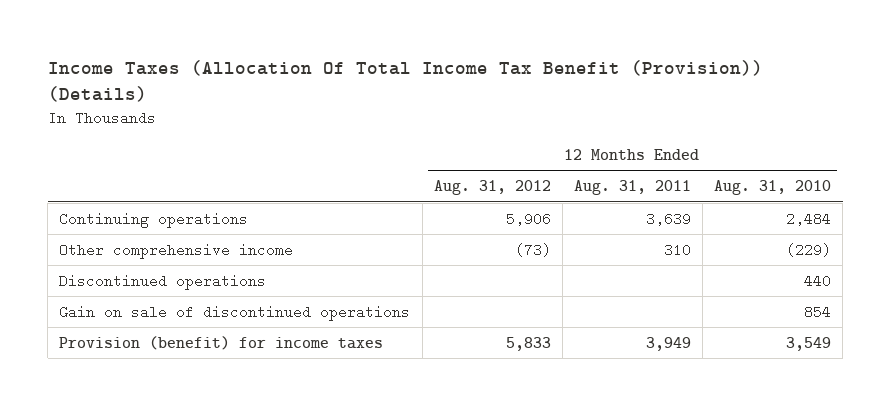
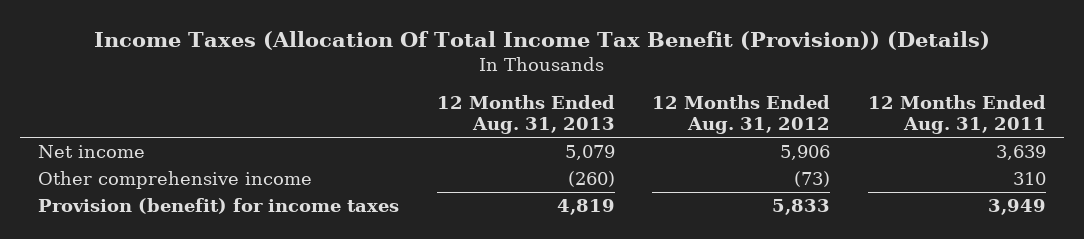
[714,180,832,196] Aug. 31, 2010 -> none
none -> [436,94,615,135] 12 Months Ended Aug. 31, 2013
[59,211,249,228] Continuing operations -> [38,144,146,158] Net income
[59,273,267,290] Discontinued operations -> none
[59,304,411,321] Gain on sale of discontinued operations -> none

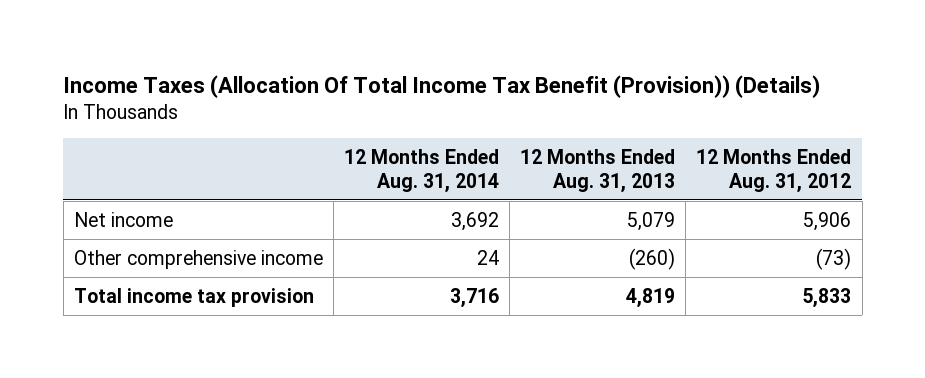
[867,94,1046,135] 12 Months Ended Aug. 31, 2011 -> none
none -> [343,149,499,193] 12 Months Ended Aug. 31, 2014
[38,197,400,214] Provision (benefit) for income taxes -> [73,287,314,307] Total income tax provision

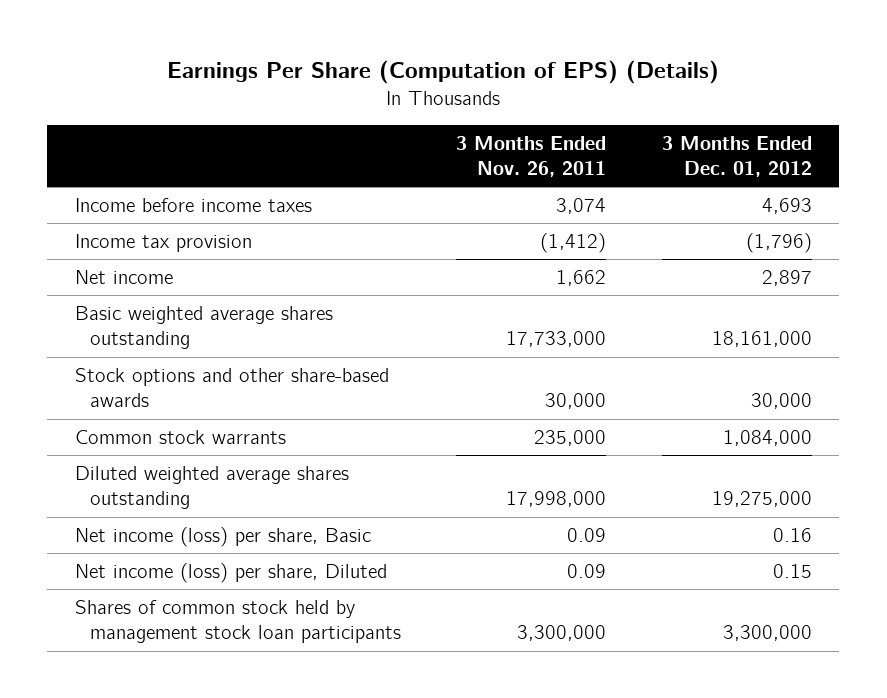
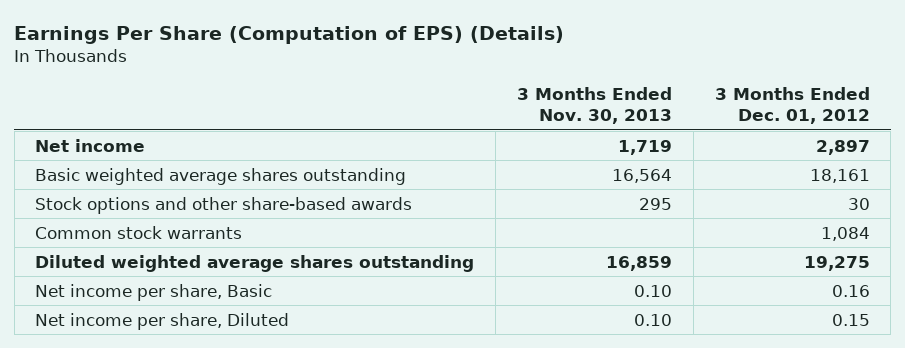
[456,135,607,178] 3 Months Ended Nov. 26, 2011 -> none
none -> [517,86,673,125] 3 Months Ended Nov. 30, 2013
[75,198,313,213] Income before income taxes -> none
[75,234,253,253] Income tax provision -> none
[75,600,402,644] Shares of common stock held by management stock loan participants -> none
[711,331,812,348] 18,161,000 -> [809,168,870,183] 18,161
[750,393,812,410] 30,000 -> [847,197,870,210] 30
[722,430,812,447] 1,084,000 -> [820,226,870,241] 1,084
[711,491,812,508] 19,275,000 -> [803,255,870,271] 19,275
[75,527,372,548] Net income (loss) per share, Basic -> [35,283,273,301] Net income per share, Basic
[75,563,388,584] Net income (loss) per share, Diluted -> [35,312,290,330] Net income per share, Diluted

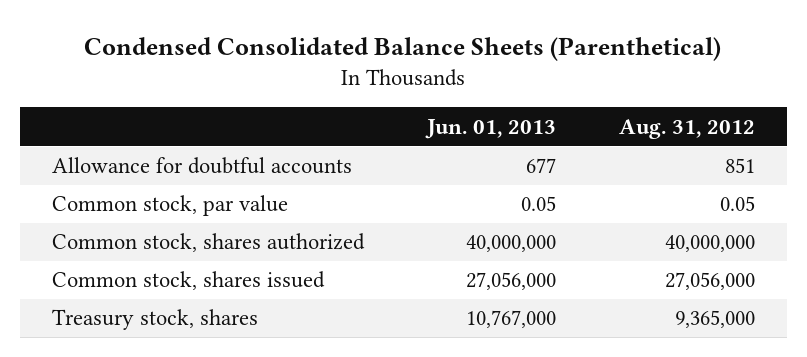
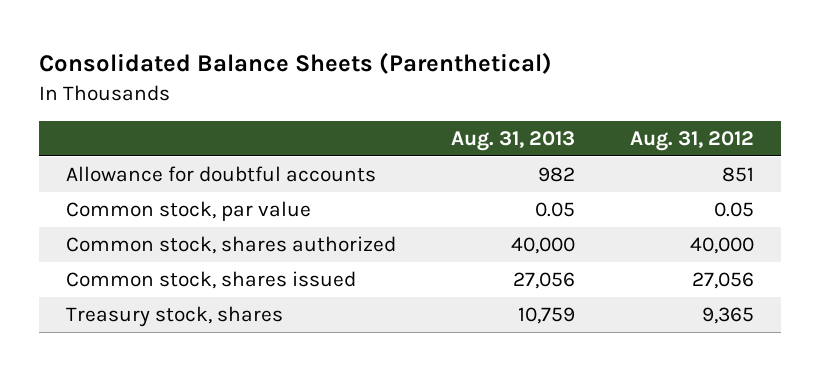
[84,36,722,61] Condensed Consolidated Balance Sheets (Parenthetical) -> [38,52,552,75] Consolidated Balance Sheets (Parenthetical)
[424,118,556,139] Jun. 01, 2013 -> none
none -> [451,130,576,151] Aug. 31, 2013
[665,235,756,253] 40,000,000 -> [689,237,754,255] 40,000
[665,272,756,291] 27,056,000 -> [691,272,754,290] 27,056
[675,310,756,329] 9,365,000 -> [701,307,754,325] 9,365

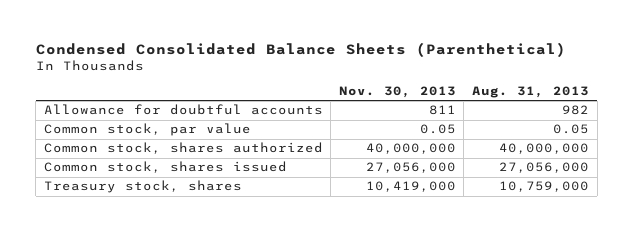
[38,52,552,75] Consolidated Balance Sheets (Parenthetical) -> [35,42,566,58] Condensed Consolidated Balance Sheets (Parenthetical)
[629,130,754,151] Aug. 31, 2012 -> none
none -> [338,86,456,99] Nov. 30, 2013
[511,237,576,255] 40,000 -> [499,143,590,155] 40,000,000
[513,272,576,290] 27,056 -> [499,162,590,174] 27,056,000
[518,307,576,325] 10,759 -> [499,181,590,193] 10,759,000

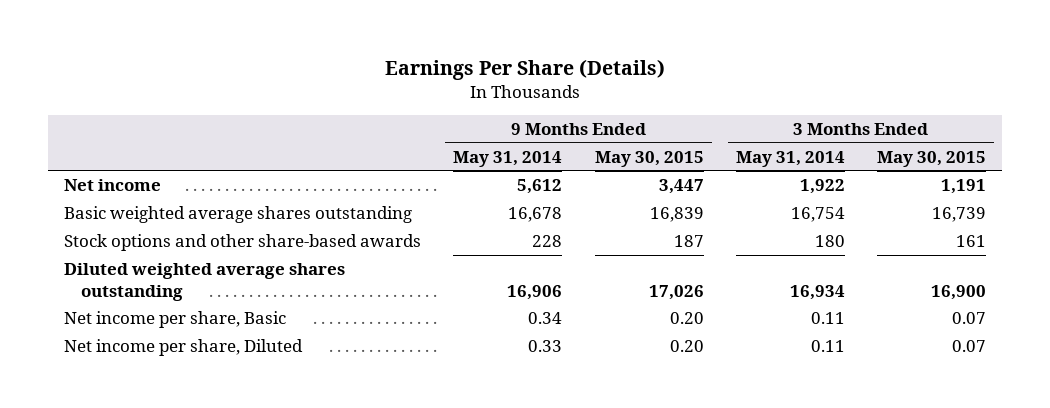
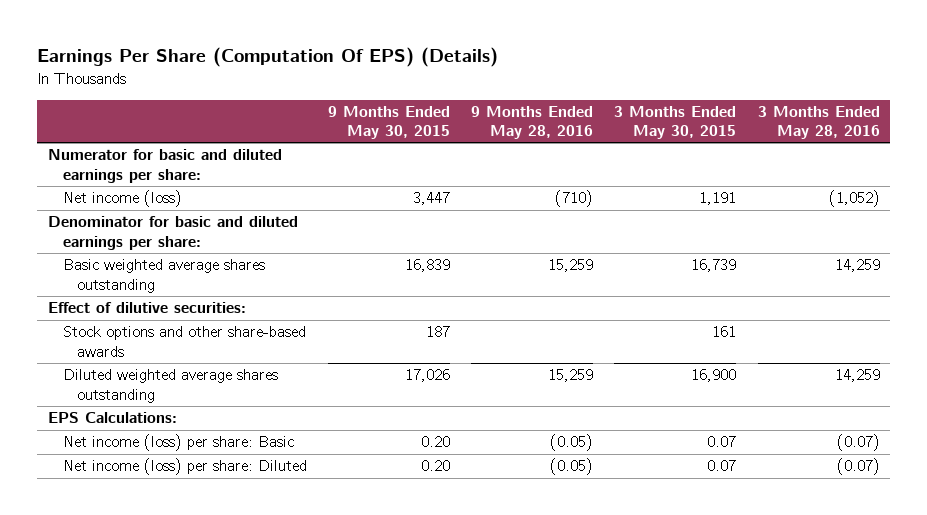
[385,58,666,80] Earnings Per Share (Details) -> [37,47,499,68] Earnings Per Share (Computation Of EPS) (Details)
[453,150,563,167] May 31, 2014 -> none
[735,150,845,167] May 31, 2014 -> none
none -> [471,105,594,140] 9 Months Ended May 28, 2016
none -> [757,105,880,140] 3 Months Ended May 28, 2016
none -> [47,149,282,183] Numerator for basic and diluted earnings per share:
[64,178,162,191] Net income -> [62,190,182,208] Net income (loss)
none -> [47,216,298,250] Denominator for basic and diluted earnings per share:
none -> [47,302,246,314] Effect of dilutive securities:
none -> [47,412,177,424] EPS Calculations:
[64,310,287,328] Net income per share, Basic -> [62,434,294,452] Net income (loss) per share: Basic
[64,338,304,356] Net income per share, Diluted -> [62,458,307,476] Net income (loss) per share: Diluted

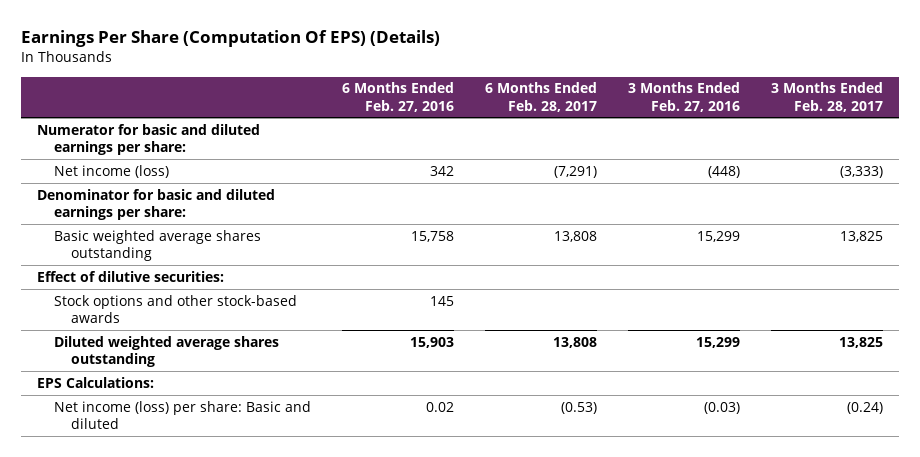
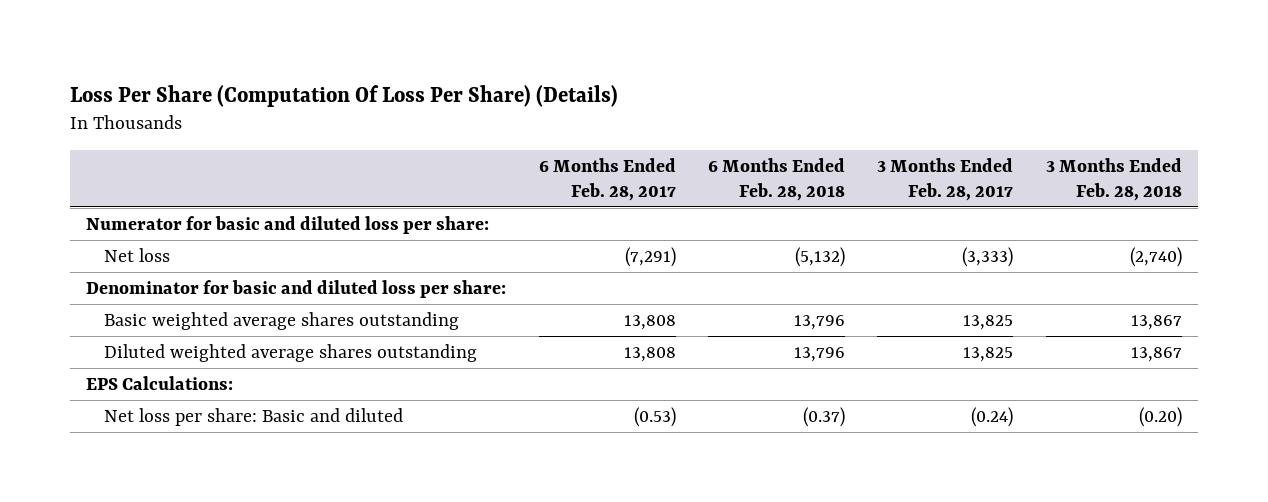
[21,30,441,48] Earnings Per Share (Computation Of EPS) (Details) -> [70,84,619,107] Loss Per Share (Computation Of Loss Per Share) (Details)
[342,82,455,112] 6 Months Ended Feb. 27, 2016 -> none
[628,82,741,112] 3 Months Ended Feb. 27, 2016 -> none
none -> [707,157,845,201] 6 Months Ended Feb. 28, 2018
none -> [1045,157,1182,201] 3 Months Ended Feb. 28, 2018
[36,123,260,155] Numerator for basic and diluted earnings per share: -> [86,215,490,234] Numerator for basic and diluted loss per share:
[54,164,170,178] Net income (loss) -> [103,247,170,262] Net loss
[36,188,275,220] Denominator for basic and diluted earnings per share: -> [86,279,507,298] Denominator for basic and diluted loss per share:
[36,270,224,282] Effect of dilutive securities: -> none
[54,294,298,323] Stock options and other stock-based awards -> none
[54,400,312,429] Net income (loss) per share: Basic and diluted -> [103,407,403,426] Net loss per share: Basic and diluted

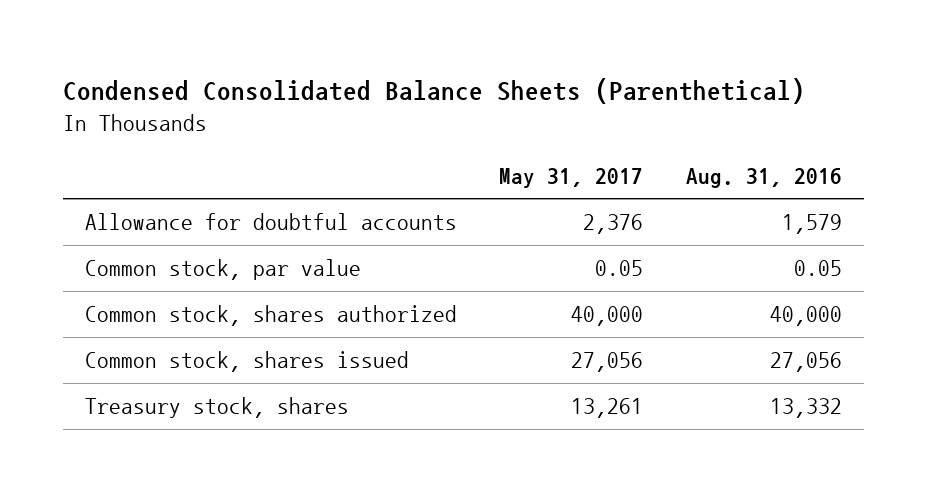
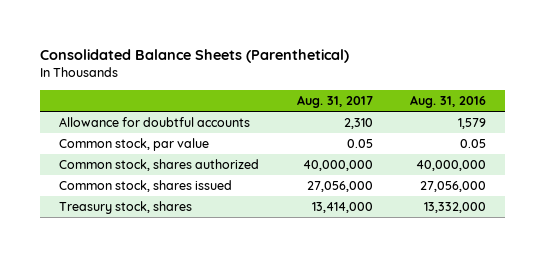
[63,77,806,104] Condensed Consolidated Balance Sheets (Parenthetical) -> [40,49,350,64] Consolidated Balance Sheets (Parenthetical)
[499,167,644,188] May 31, 2017 -> none
none -> [296,94,373,108] Aug. 31, 2017
[770,306,843,327] 40,000 -> [416,160,487,172] 40,000,000
[770,352,843,373] 27,056 -> [420,181,487,193] 27,056,000
[770,398,843,419] 13,332 -> [424,202,487,214] 13,332,000

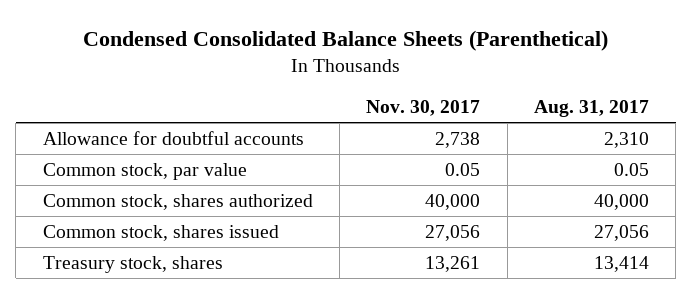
[40,49,350,64] Consolidated Balance Sheets (Parenthetical) -> [82,29,608,51] Condensed Consolidated Balance Sheets (Parenthetical)
[410,94,487,108] Aug. 31, 2016 -> none
none -> [366,100,481,117] Nov. 30, 2017
[302,160,373,172] 40,000,000 -> [594,193,650,210] 40,000
[306,181,373,193] 27,056,000 -> [594,224,650,241] 27,056
[311,202,373,214] 13,414,000 -> [594,255,650,272] 13,414

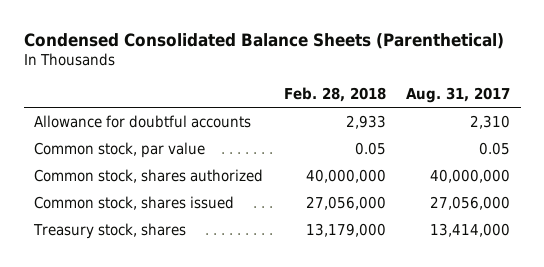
[366,100,481,117] Nov. 30, 2017 -> none
none -> [283,86,386,102] Feb. 28, 2018
[594,193,650,210] 40,000 -> [430,168,511,183] 40,000,000
[594,224,650,241] 27,056 -> [430,195,511,210] 27,056,000
[594,255,650,272] 13,414 -> [430,222,511,237] 13,414,000

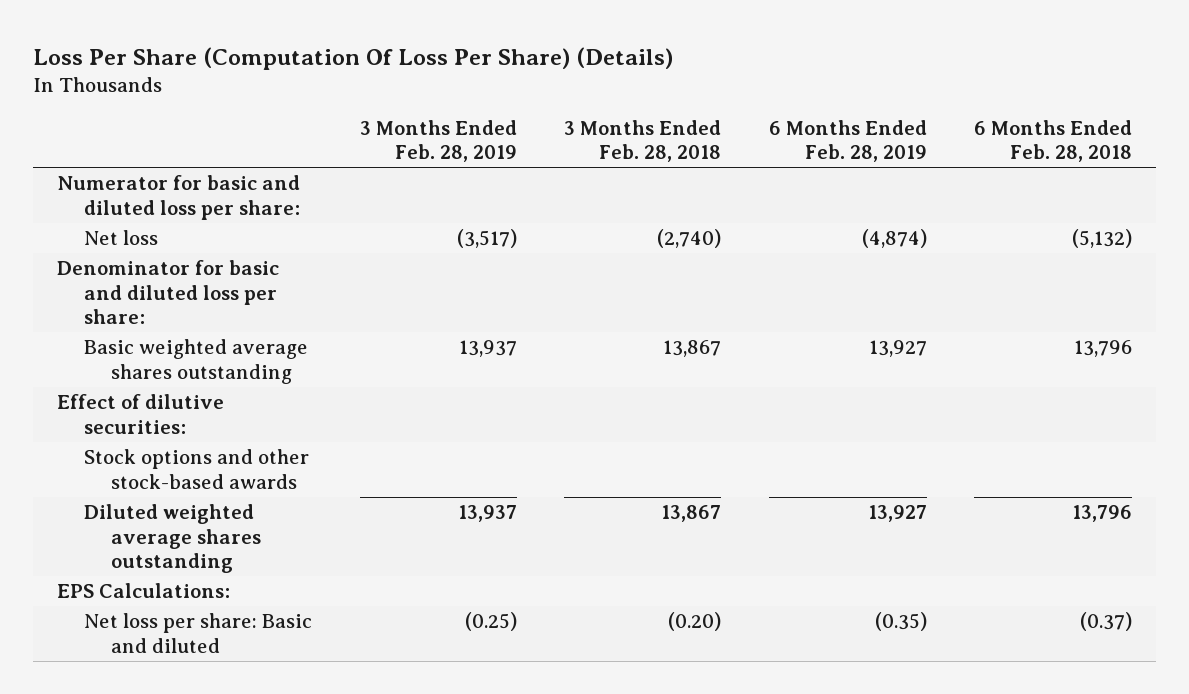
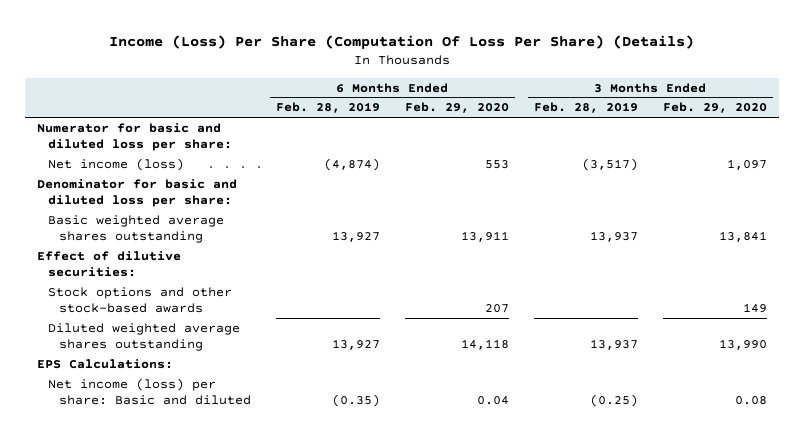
[32,46,673,70] Loss Per Share (Computation Of Loss Per Share) (Details) -> [109,34,695,49] Income (Loss) Per Share (Computation Of Loss Per Share) (Details)
[564,119,722,163] 3 Months Ended Feb. 28, 2018 -> none
[974,119,1133,163] 6 Months Ended Feb. 28, 2018 -> none
none -> [404,102,509,114] Feb. 29, 2020
none -> [662,102,767,114] Feb. 29, 2020
[84,230,159,246] Net loss -> [48,157,185,171] Net income (loss)
[84,613,313,653] Net loss per share: Basic and diluted -> [48,377,251,406] Net income (loss) per share: Basic and diluted

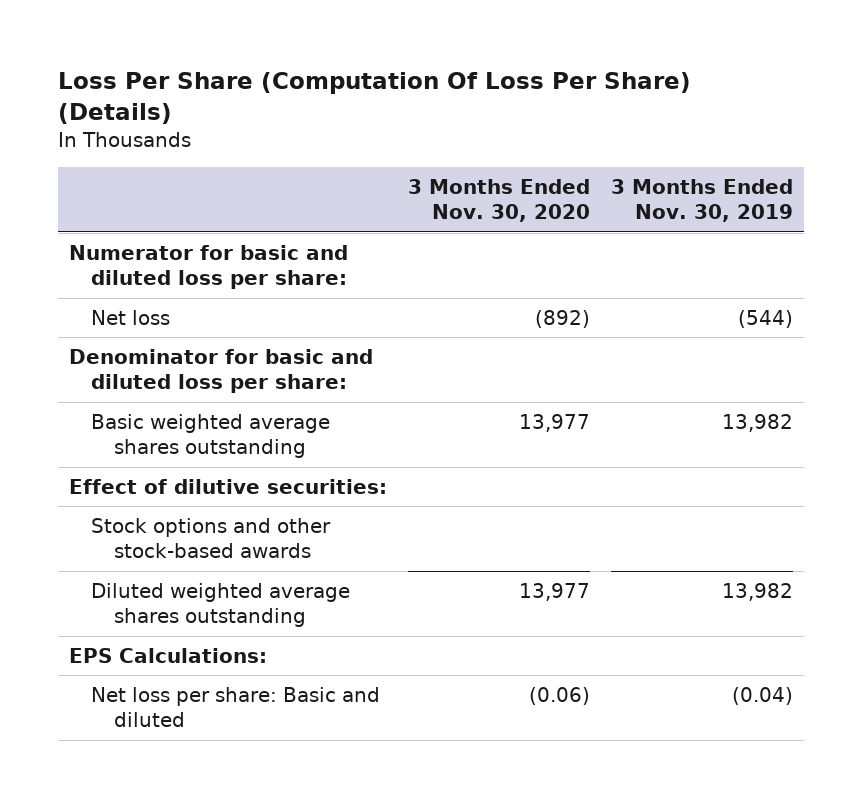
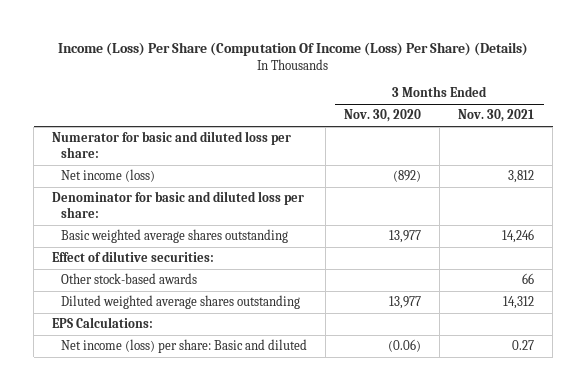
[57,71,691,124] Loss Per Share (Computation Of Loss Per Share) (Details) -> [58,41,529,56] Income (Loss) Per Share (Computation Of Income (Loss) Per Share) (Details)
[611,178,794,223] 3 Months Ended Nov. 30, 2019 -> none
none -> [458,109,535,123] Nov. 30, 2021
[91,309,171,325] Net loss -> [61,169,156,183] Net income (loss)
[91,517,332,559] Stock options and other stock-based awards -> [61,273,198,285] Other stock-based awards
[91,686,381,728] Net loss per share: Basic and diluted -> [61,339,308,354] Net income (loss) per share: Basic and diluted

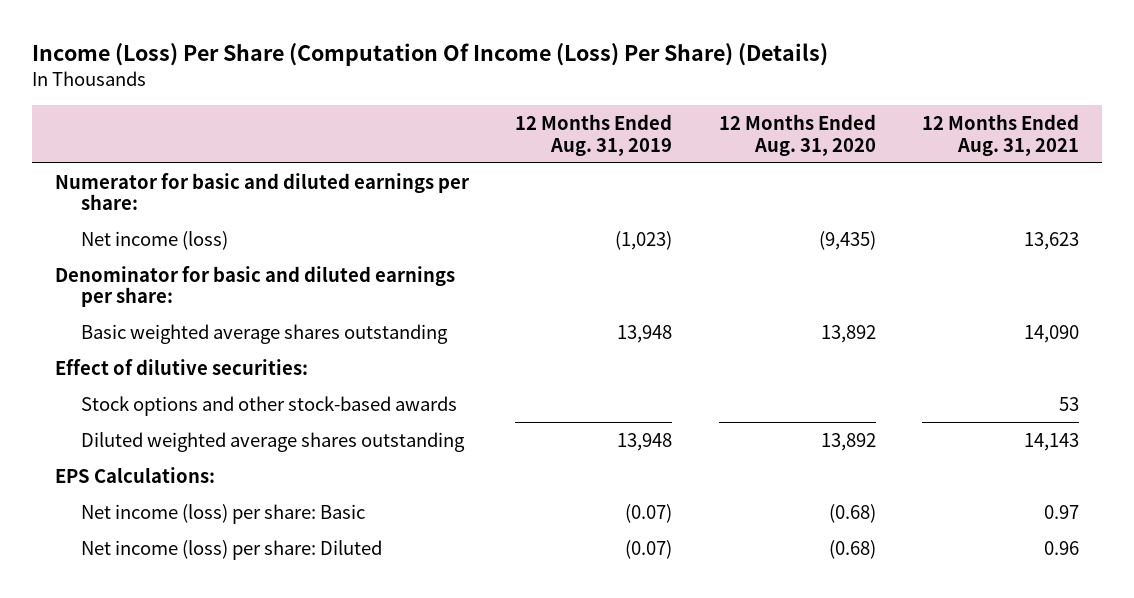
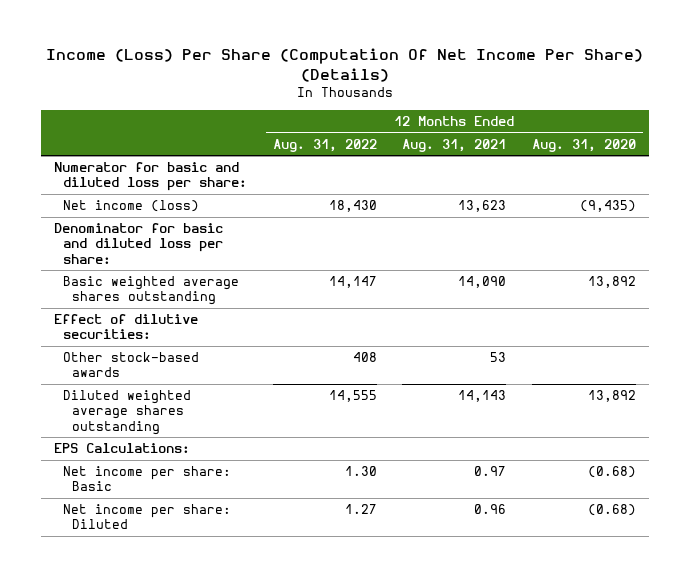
[31,43,828,67] Income (Loss) Per Share (Computation Of Income (Loss) Per Share) (Details) -> [45,48,643,83] Income (Loss) Per Share (Computation Of Net Income Per Share) (Details)
[515,113,673,156] 12 Months Ended Aug. 31, 2019 -> none
none -> [272,138,377,152] Aug. 31, 2022
[55,172,471,211] Numerator for basic and diluted earnings per share: -> [53,162,247,192] Numerator for basic and diluted loss per share:
[55,265,456,308] Denominator for basic and diluted earnings per share: -> [53,223,223,264] Denominator for basic and diluted loss per share:
[81,395,458,416] Stock options and other stock-based awards -> [62,352,199,378] Other stock-based awards
[81,503,366,524] Net income (loss) per share: Basic -> [62,466,231,492] Net income per share: Basic
[81,539,383,560] Net income (loss) per share: Diluted -> [62,504,231,530] Net income per share: Diluted

